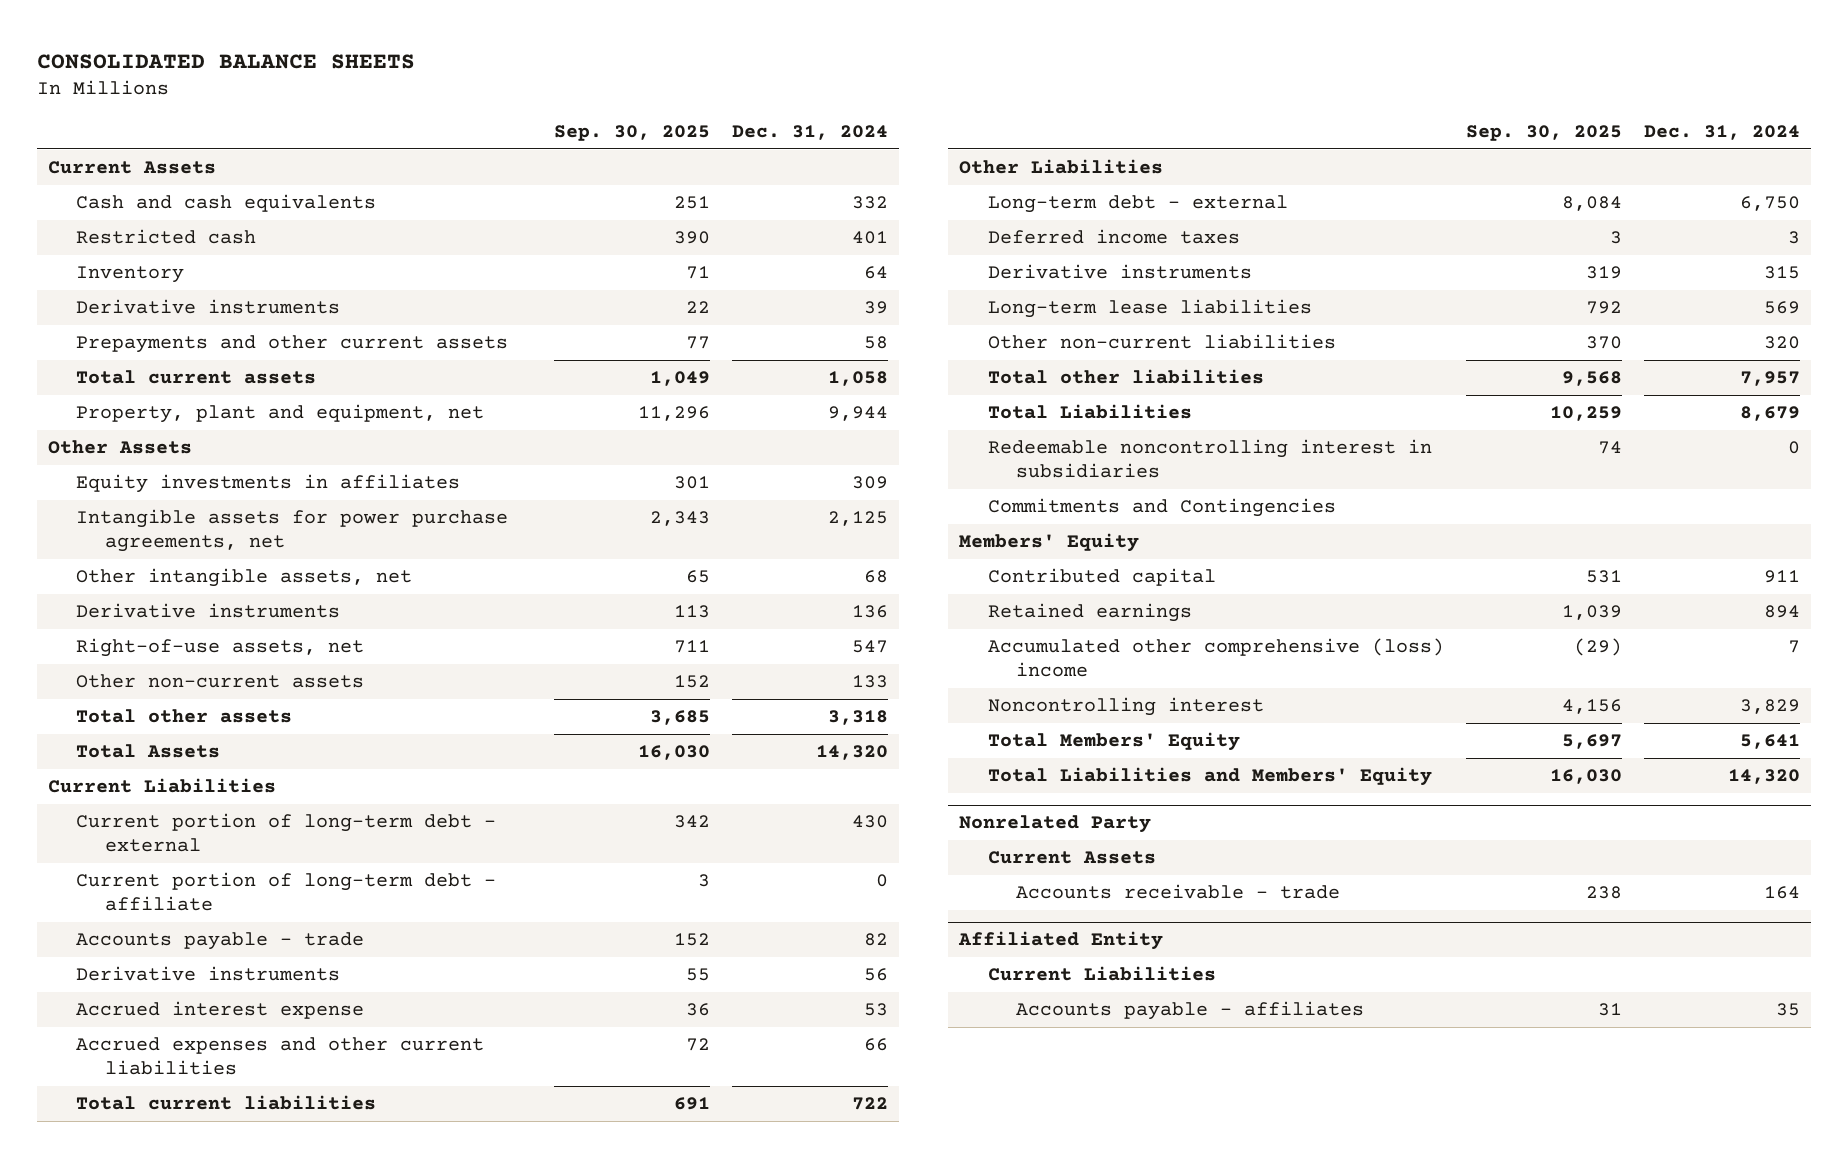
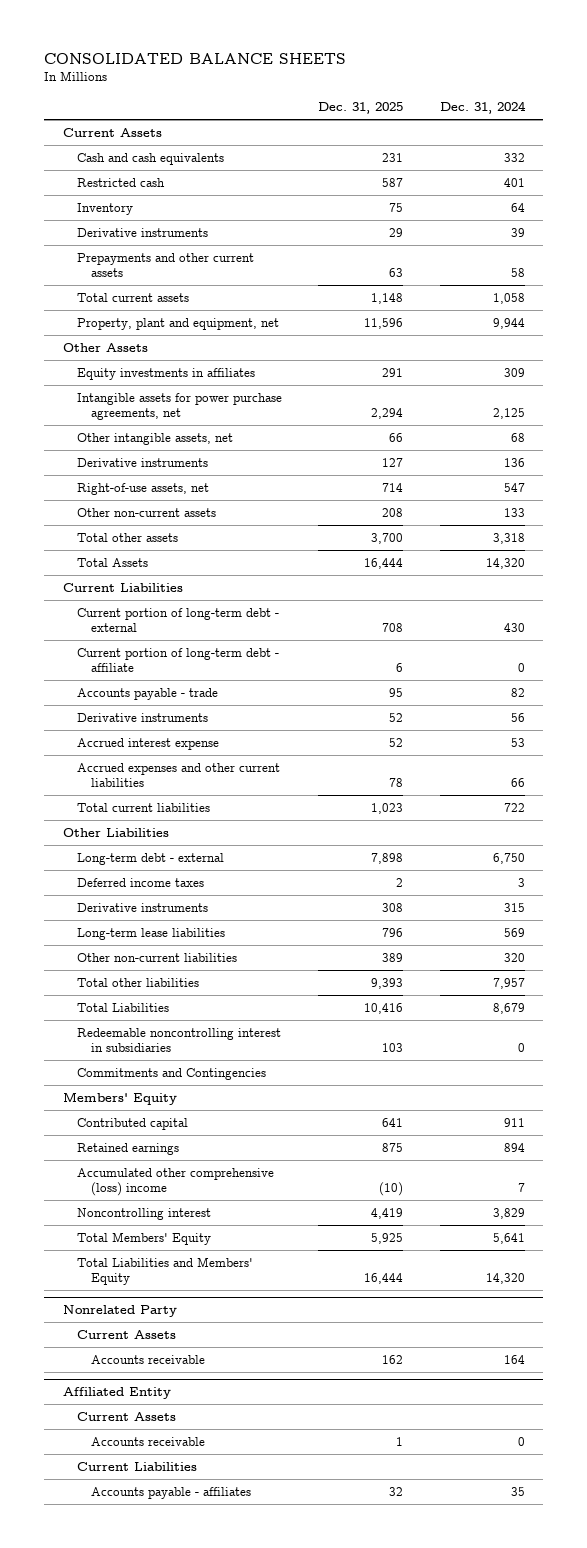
[553,125,710,142] Sep. 30, 2025 -> none
none -> [318,102,404,115] Dec. 31, 2025
[1016,884,1341,900] Accounts receivable - trade -> [91,1354,206,1364] Accounts receivable
none -> [76,1411,176,1421] Current Assets
none -> [91,1436,206,1446] Accounts receivable

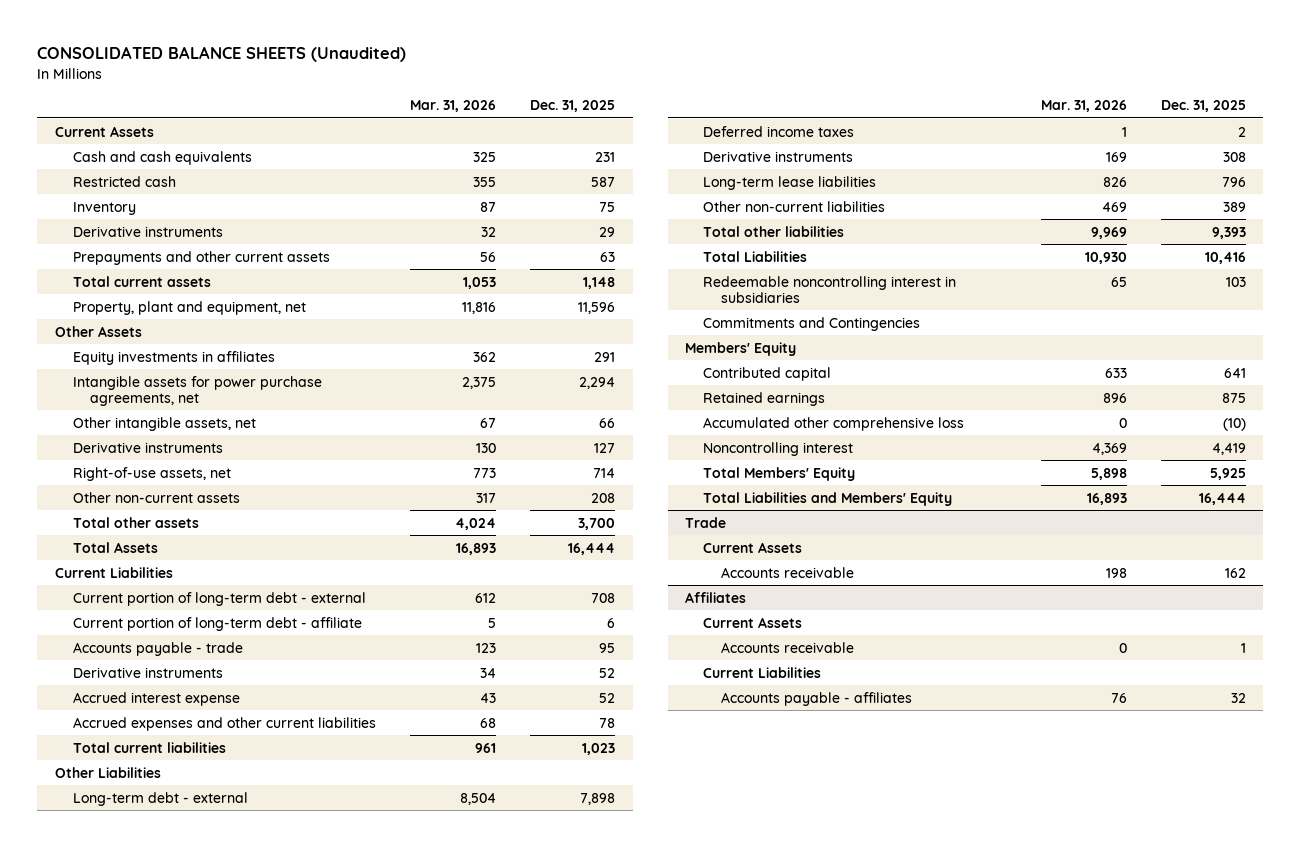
[44,53,347,65] CONSOLIDATED BALANCE SHEETS -> [37,46,407,63] CONSOLIDATED BALANCE SHEETS (Unaudited)
[439,101,526,115] Dec. 31, 2024 -> none
none -> [409,100,496,113] Mar. 31, 2026
[76,1167,274,1196] Accumulated other comprehensive (loss) income -> [703,416,965,431] Accumulated other comprehensive loss
[62,1305,177,1318] Nonrelated Party -> [685,516,727,528] Trade
[62,1387,171,1400] Affiliated Entity -> [685,591,747,603] Affiliates

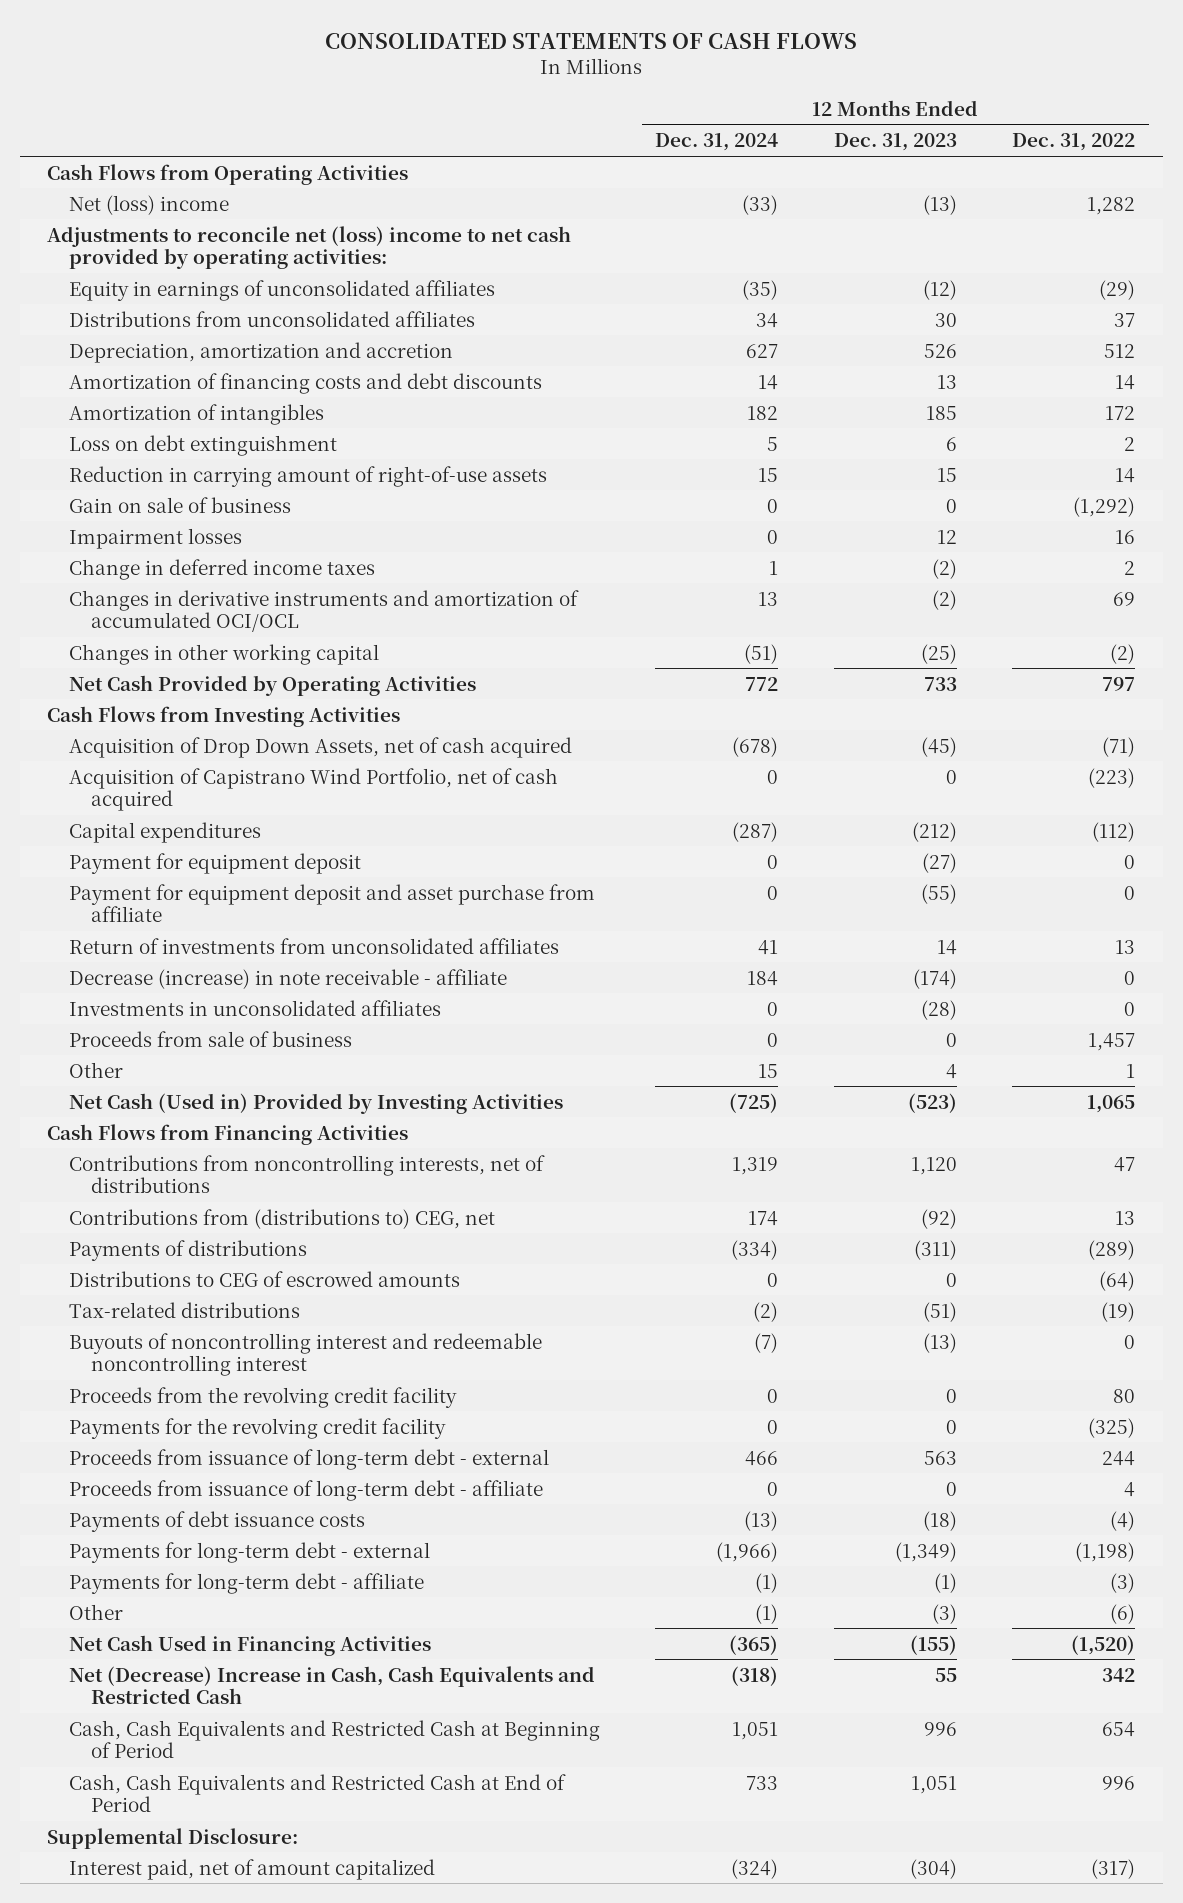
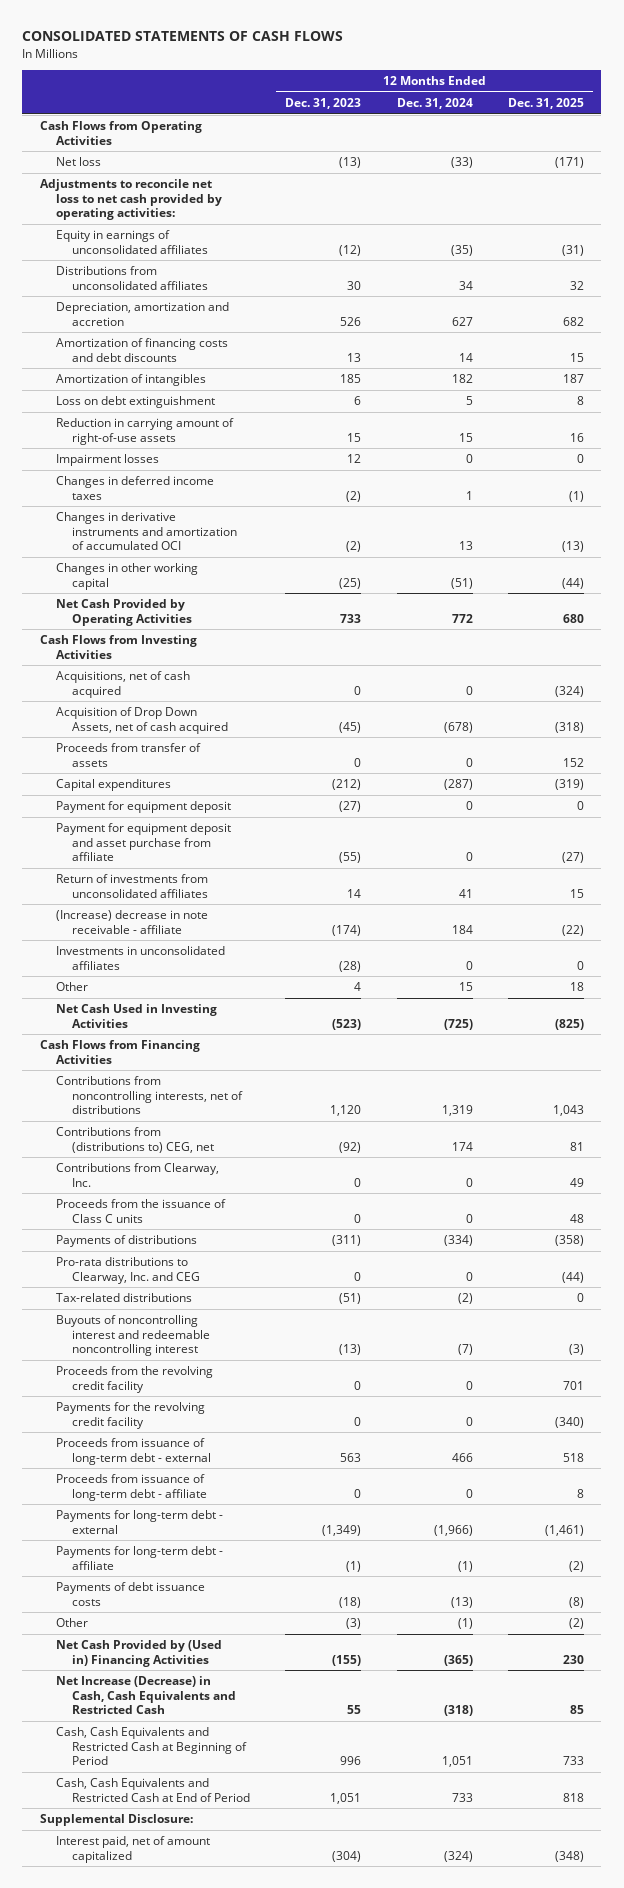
[1012,133,1136,152] Dec. 31, 2022 -> none
none -> [507,97,584,109] Dec. 31, 2025
[68,194,229,215] Net (loss) income -> [55,157,101,167] Net loss
[47,225,572,269] Adjustments to reconcile net (loss) income to net cash provided by operating activities: -> [39,179,222,221] Adjustments to reconcile net loss to net cash provided by operating activities:
[68,496,291,513] Gain on sale of business -> none
[68,558,375,580] Change in deferred income taxes -> [55,476,214,500] Changes in deferred income taxes
[68,589,579,632] Changes in derivative instruments and amortization of accumulated OCI/OCL -> [55,512,237,551] Changes in derivative instruments and amortization of accumulated OCI
none -> [55,671,190,698] Acquisitions, net of cash acquired
[68,767,558,811] Acquisition of Capistrano Wind Portfolio, net of cash acquired -> none
none -> [55,743,201,767] Proceeds from transfer of assets
[68,968,507,989] Decrease (increase) in note receivable - affiliate -> [55,910,208,934] (Increase) decrease in note receivable - affiliate
[68,1030,352,1047] Proceeds from sale of business -> none
[68,1092,563,1114] Net Cash (Used in) Provided by Investing Activities -> [55,1004,217,1028] Net Cash Used in Investing Activities
none -> [55,1163,219,1187] Contributions from Clearway, Inc.
none -> [55,1199,226,1223] Proceeds from the issuance of Class C units
[68,1270,460,1287] Distributions to CEG of escrowed amounts -> none
none -> [55,1257,200,1284] Pro-rata distributions to Clearway, Inc. and CEG
[68,1510,365,1532] Payments of debt issuance costs -> [55,1582,205,1606] Payments of debt issuance costs
[68,1634,431,1656] Net Cash Used in Financing Activities -> [55,1640,222,1667] Net Cash Provided by (Used in) Financing Activities
[68,1665,595,1704] Net (Decrease) Increase in Cash, Cash Equivalents and Restricted Cash -> [55,1676,236,1715] Net Increase (Decrease) in Cash, Cash Equivalents and Restricted Cash

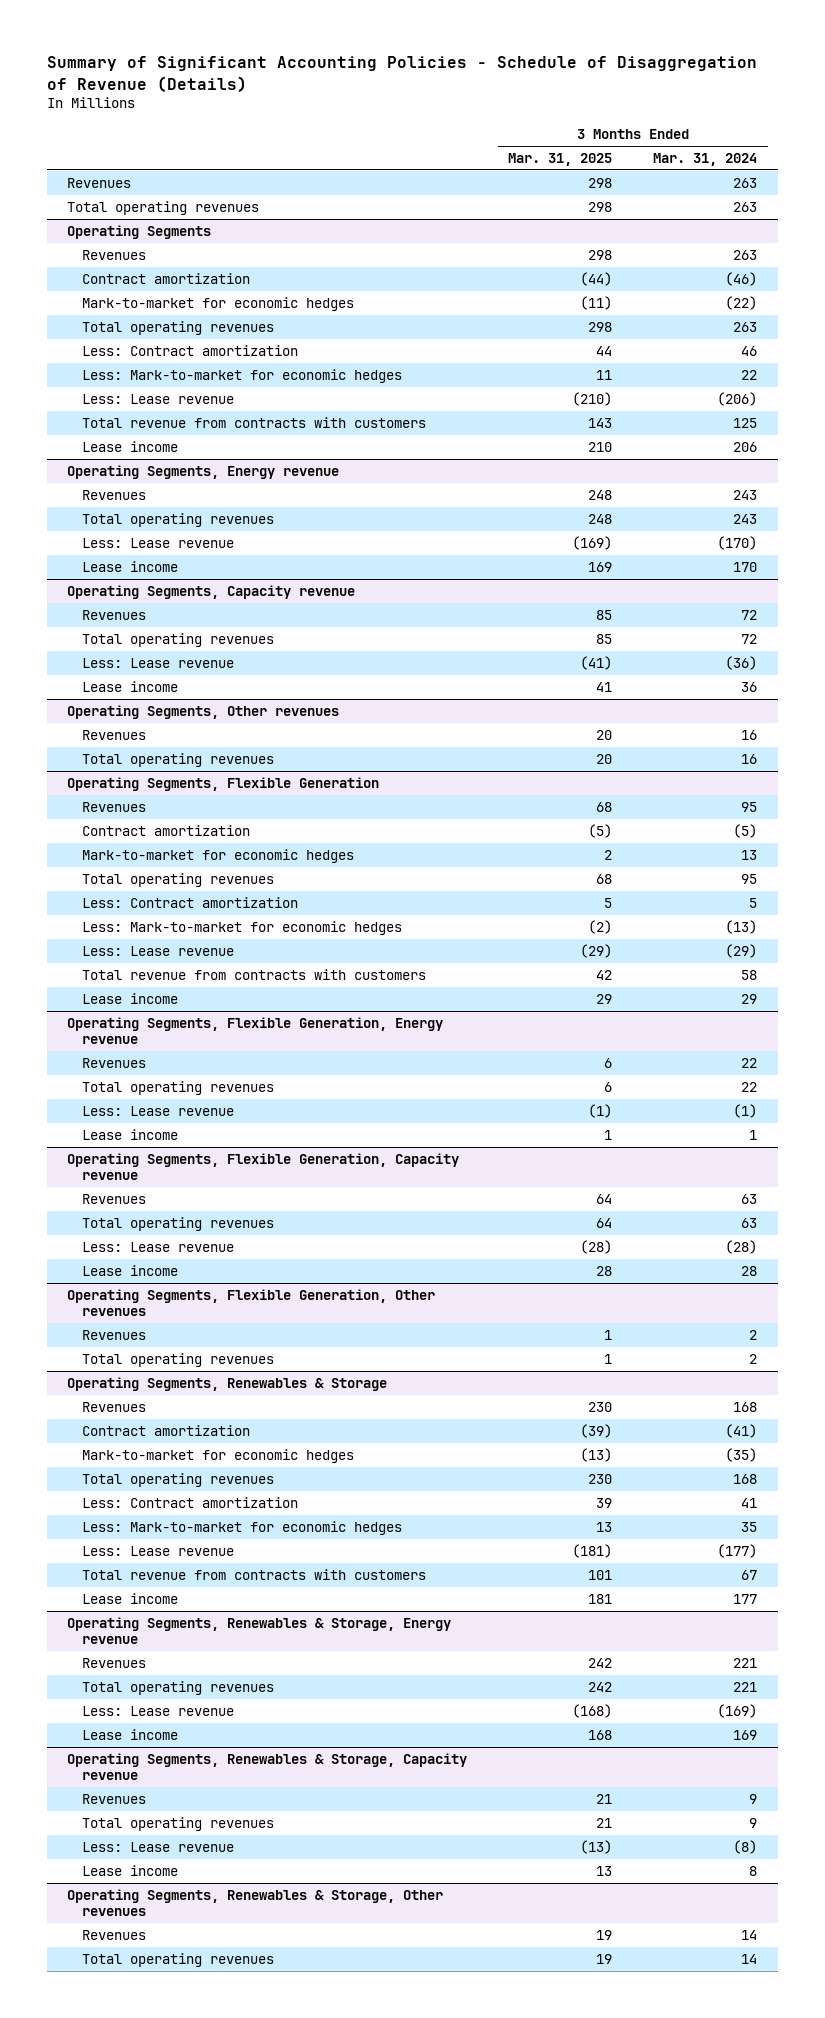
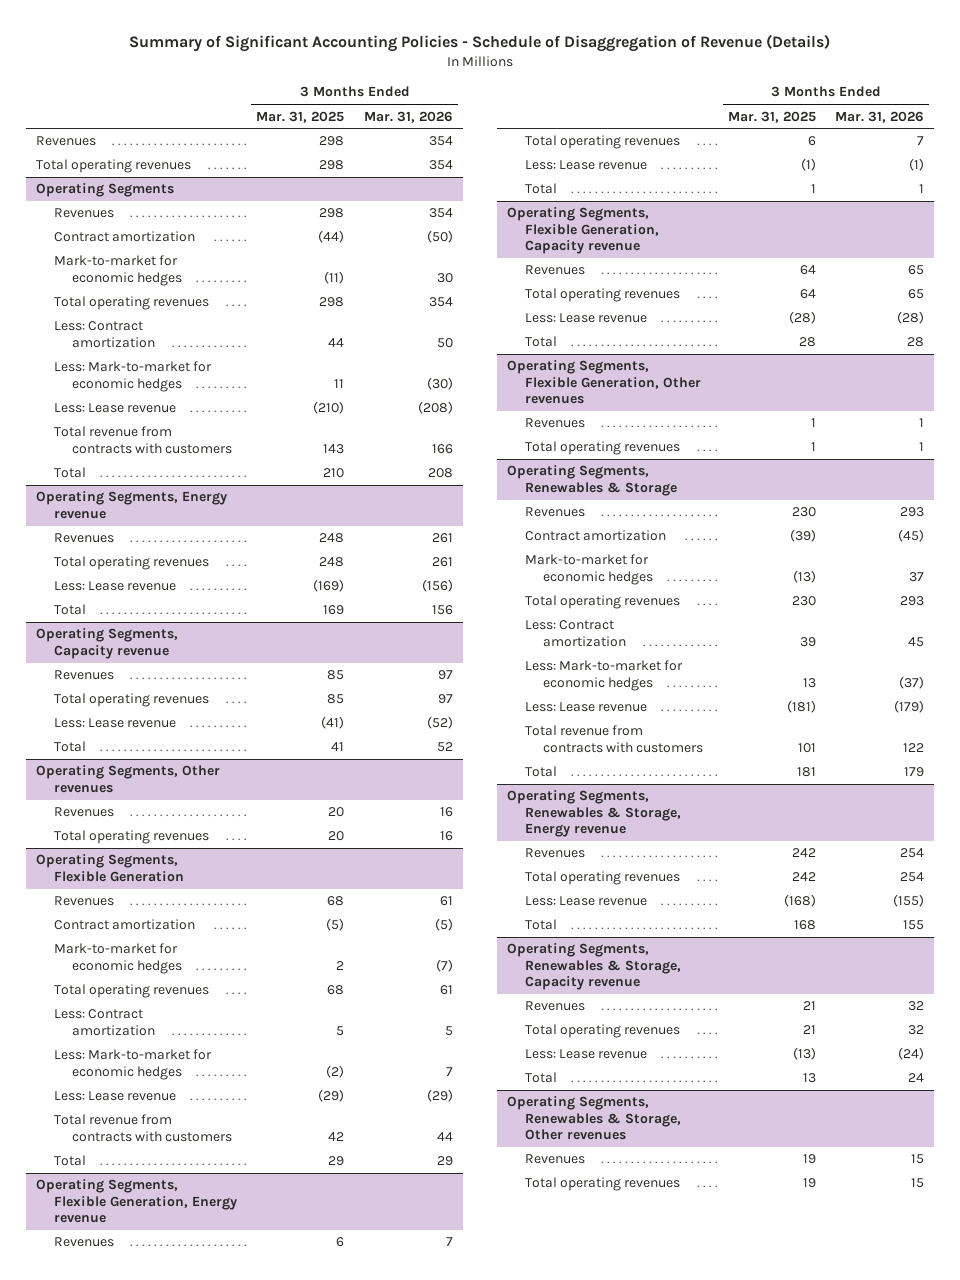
[653,153,758,167] Mar. 31, 2024 -> none
none -> [363,110,453,123] Mar. 31, 2026
[81,440,178,452] Lease income -> [53,467,86,479] Total
[81,560,178,572] Lease income -> [53,604,86,616] Total
[81,680,178,692] Lease income -> [53,741,86,753] Total
[81,992,178,1004] Lease income -> [53,1155,86,1167] Total
[81,1128,178,1140] Lease income -> [525,183,558,195] Total
[81,1264,178,1276] Lease income -> [525,336,558,348] Total
[81,1592,178,1604] Lease income -> [525,766,558,778] Total
[81,1728,178,1740] Lease income -> [525,919,558,931] Total
[81,1864,178,1876] Lease income -> [525,1072,558,1084] Total

